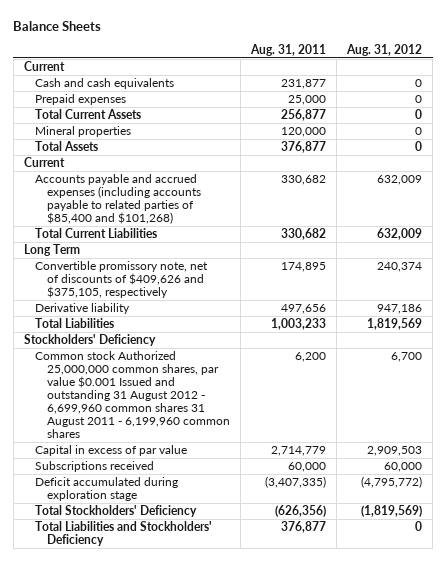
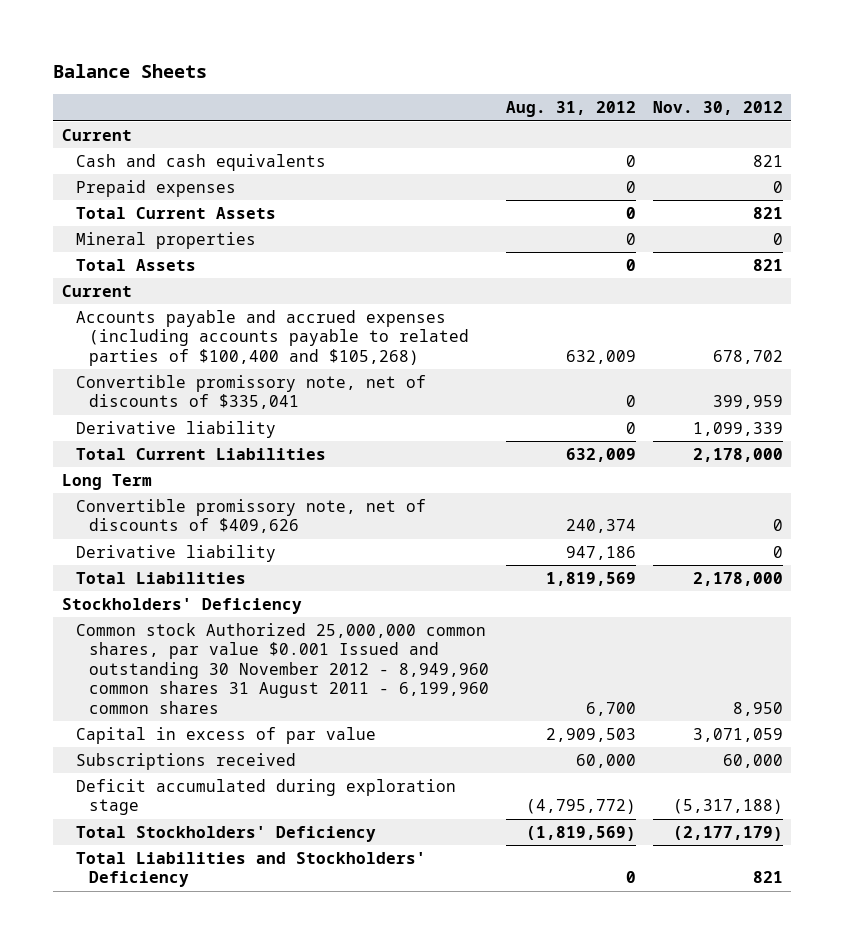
[250,43,327,56] Aug. 31, 2011 -> none
none -> [652,101,783,116] Nov. 30, 2012
[35,173,202,224] Accounts payable and accrued expenses (including accounts payable to related parties of $85,400 and $101,268) -> [75,309,470,366] Accounts payable and accrued expenses (including accounts payable to related parties of $100,400 and $105,268)
none -> [75,374,426,410] Convertible promissory note, net of discounts of $335,041
none -> [75,420,276,438] Derivative liability
[35,260,209,298] Convertible promissory note, net of discounts of $409,626 and $375,105, respectively -> [75,498,426,534] Convertible promissory note, net of discounts of $409,626
[35,350,231,438] Common stock Authorized 25,000,000 common shares, par value $0.001 Issued and outstanding 31 August 2012 - 6,699,960 common shares 31 August 2011 - 6,199,960 common shares -> [75,622,490,714] Common stock Authorized 25,000,000 common shares, par value $0.001 Issued and outstanding 30 November 2012 - 8,949,960 common shares 31 August 2011 - 6,199,960 common shares

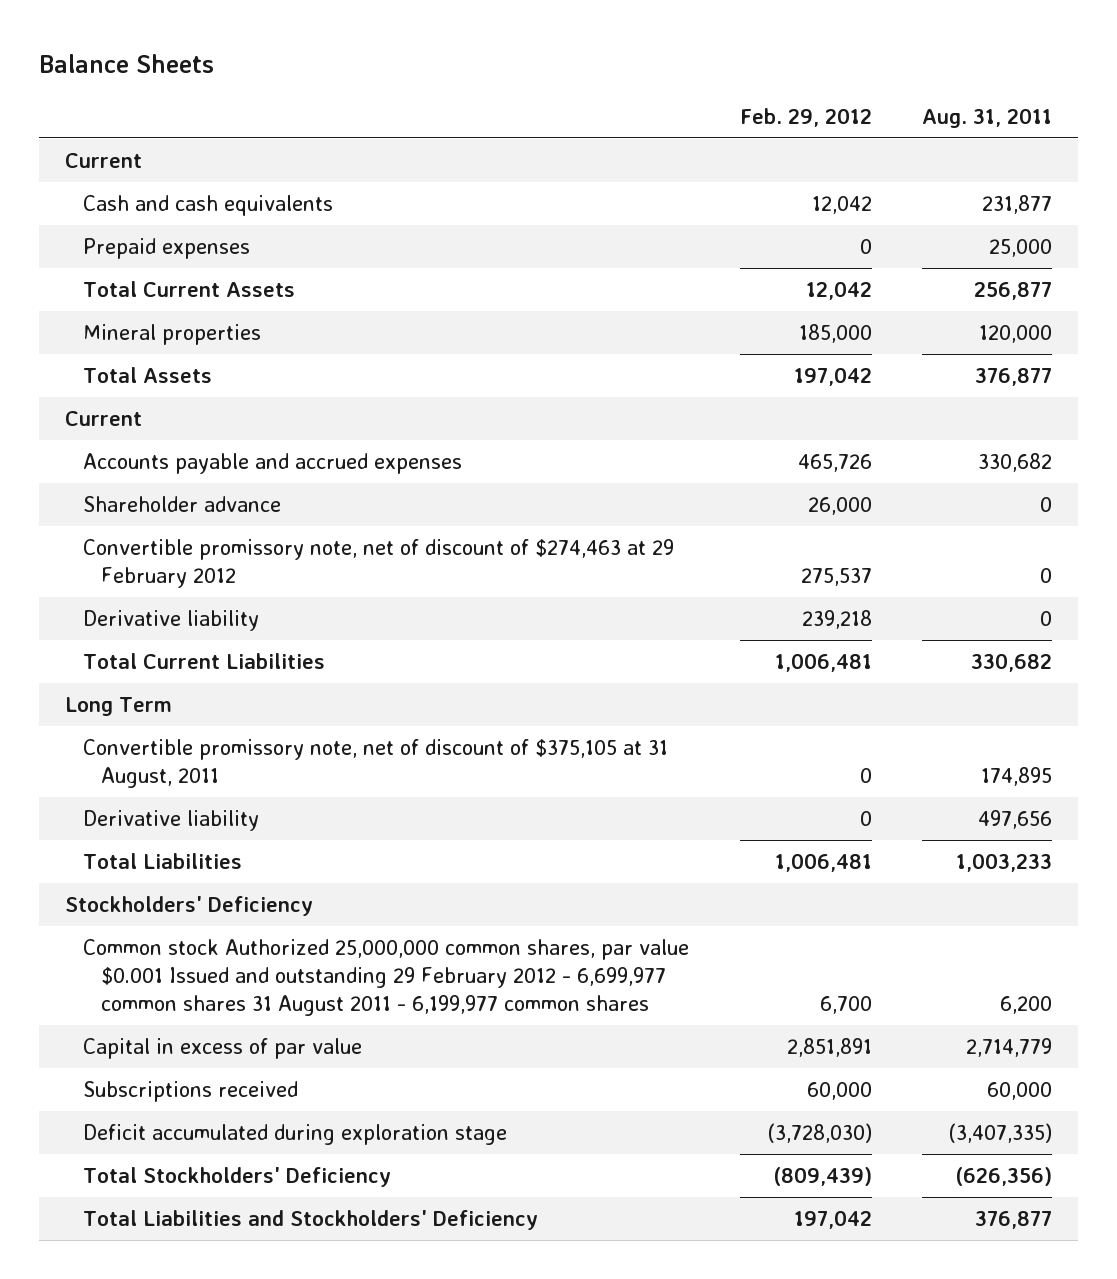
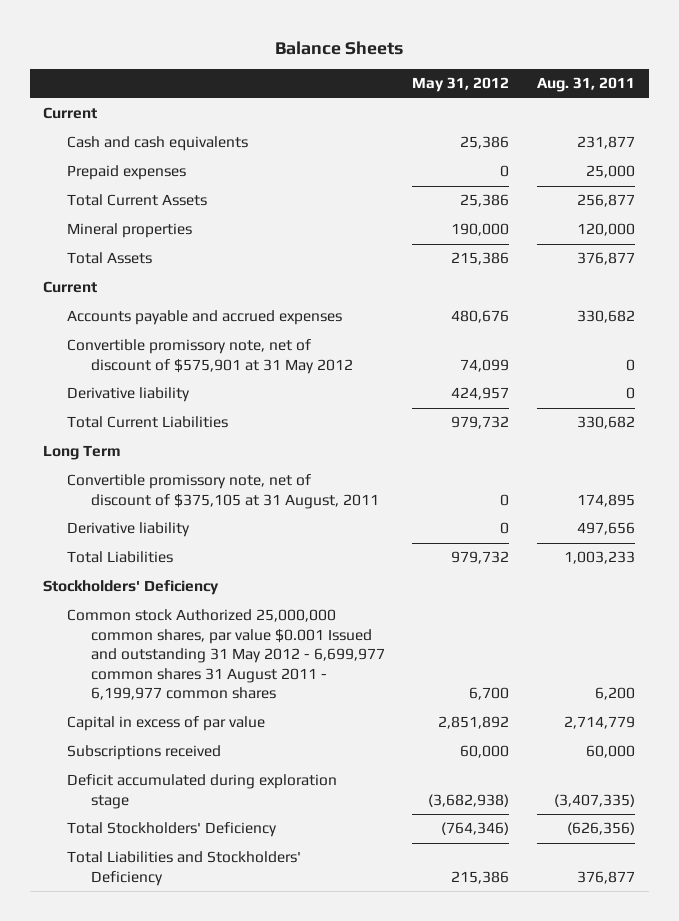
[739,107,872,127] Feb. 29, 2012 -> none
none -> [412,77,510,93] May 31, 2012
[82,495,281,512] Shareholder advance -> none
[82,538,674,588] Convertible promissory note, net of discount of $274,463 at 29 February 2012 -> [67,339,353,374] Convertible promissory note, net of discount of $575,901 at 31 May 2012
[82,938,689,1016] Common stock Authorized 25,000,000 common shares, par value $0.001 Issued and outstanding 29 February 2012 - 6,699,977 common shares 31 August 2011 - 6,199,977 common shares -> [67,609,385,701] Common stock Authorized 25,000,000 common shares, par value $0.001 Issued and outstanding 31 May 2012 - 6,699,977 common shares 31 August 2011 - 6,199,977 common shares

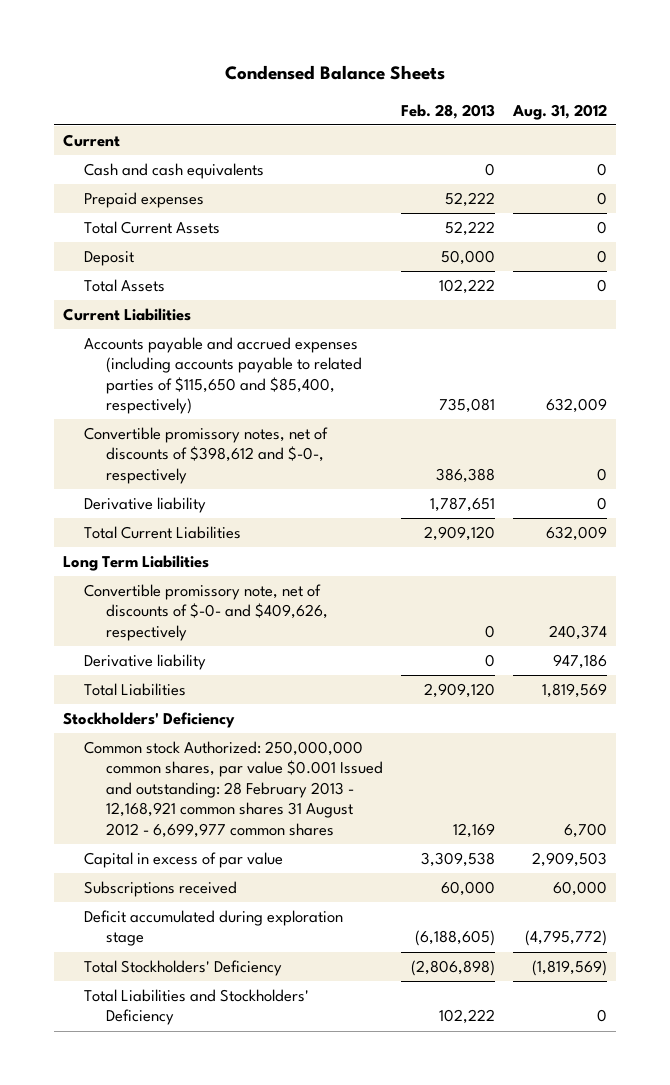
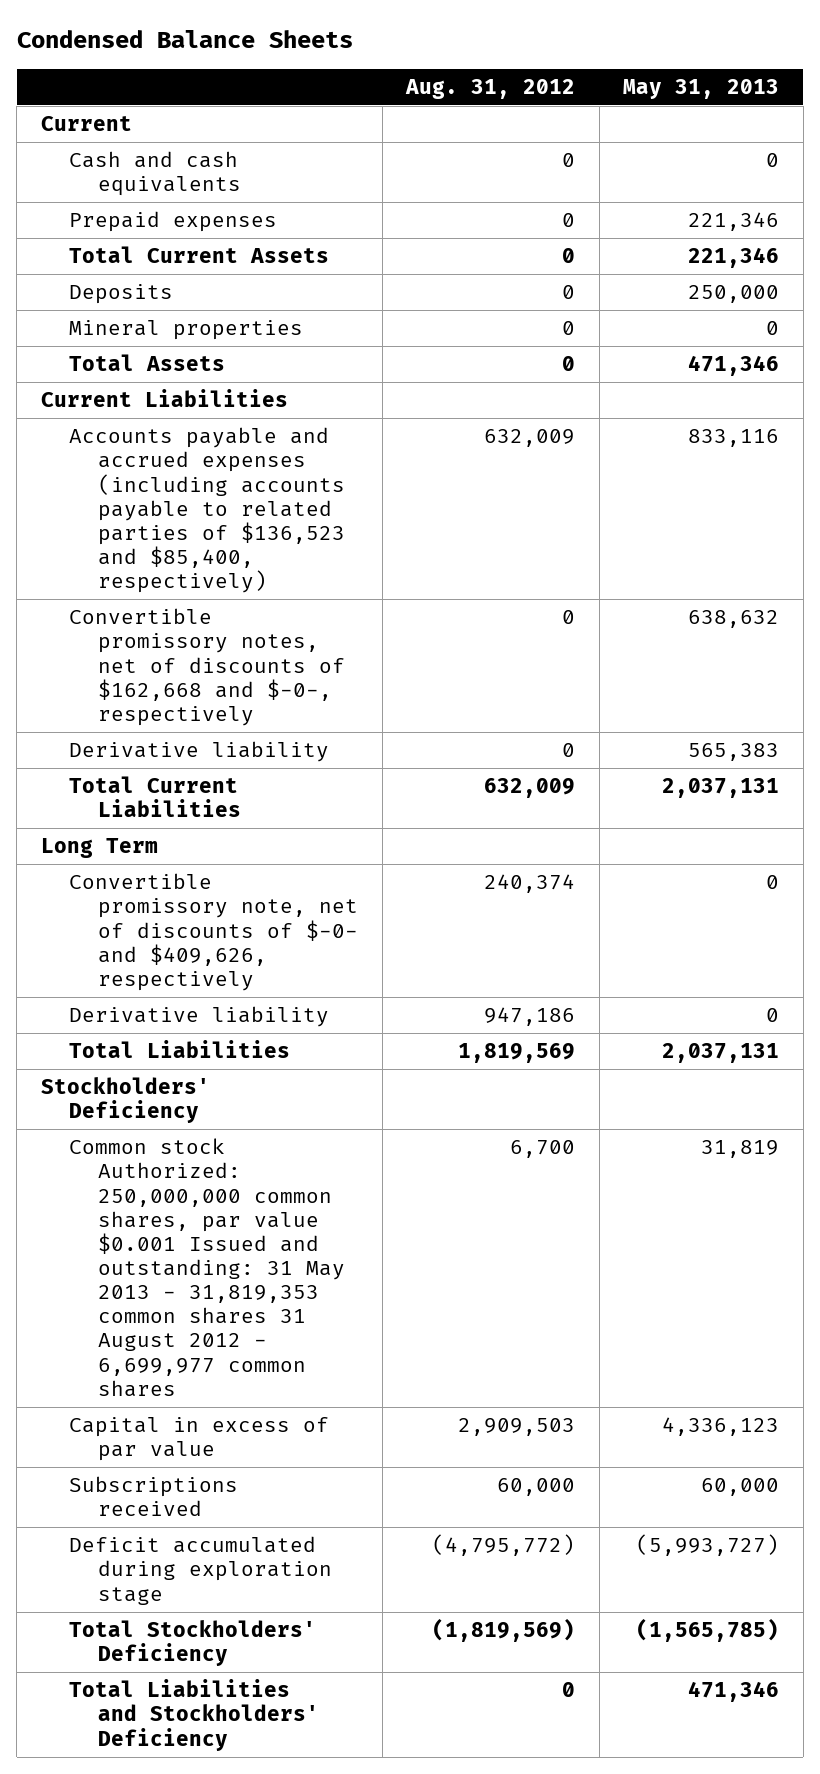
[401,103,496,119] Feb. 28, 2013 -> none
none -> [623,78,780,99] May 31, 2013
[84,251,135,267] Deposit -> [69,284,174,305] Deposits
none -> [69,320,304,341] Mineral properties
[84,337,362,415] Accounts payable and accrued expenses (including accounts payable to related parties of $115,650 and $85,400, respectively) -> [69,427,346,594] Accounts payable and accrued expenses (including accounts payable to related parties of $136,523 and $85,400, respectively)
[84,427,329,484] Convertible promissory notes, net of discounts of $398,612 and $-0-, respectively -> [69,608,346,726] Convertible promissory notes, net of discounts of $162,668 and $-0-, respectively
[62,555,209,572] Long Term Liabilities -> [40,838,158,859] Long Term
[84,741,383,838] Common stock Authorized: 250,000,000 common shares, par value $0.001 Issued and outstanding: 28 February 2013 - 12,168,921 common shares 31 August 2012 - 6,699,977 common shares -> [69,1138,346,1397] Common stock Authorized: 250,000,000 common shares, par value $0.001 Issued and outstanding: 31 May 2013 - 31,819,353 common shares 31 August 2012 - 6,699,977 common shares

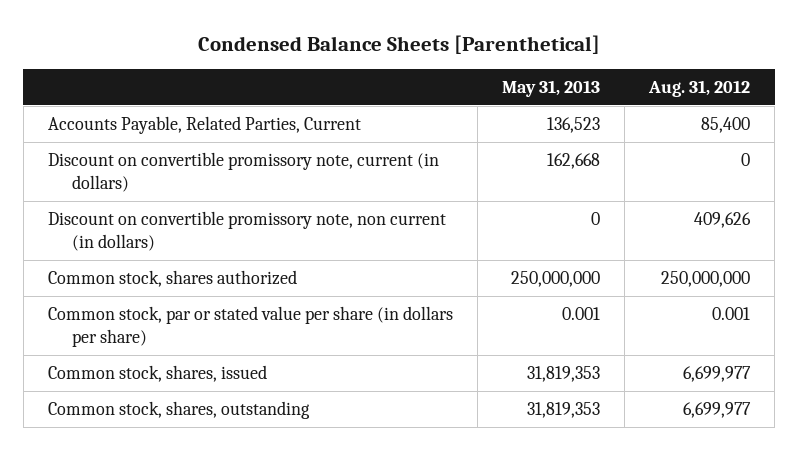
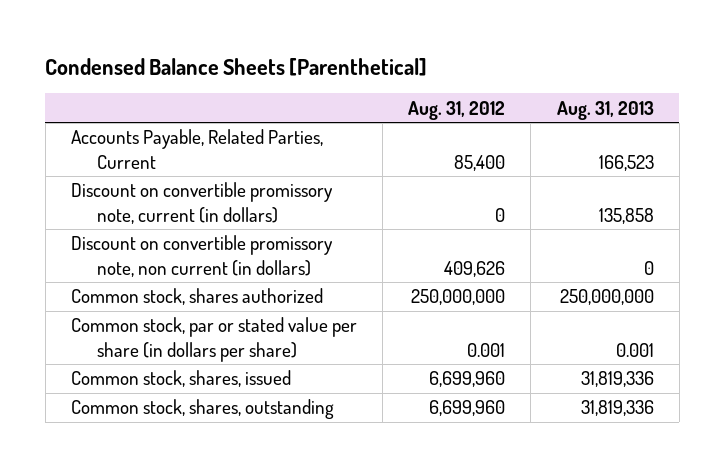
[501,80,600,98] May 31, 2013 -> none
none -> [556,100,654,120] Aug. 31, 2013
[683,366,752,383] 6,699,977 -> [429,371,506,388] 6,699,960
[683,402,752,419] 6,699,977 -> [429,400,506,417] 6,699,960

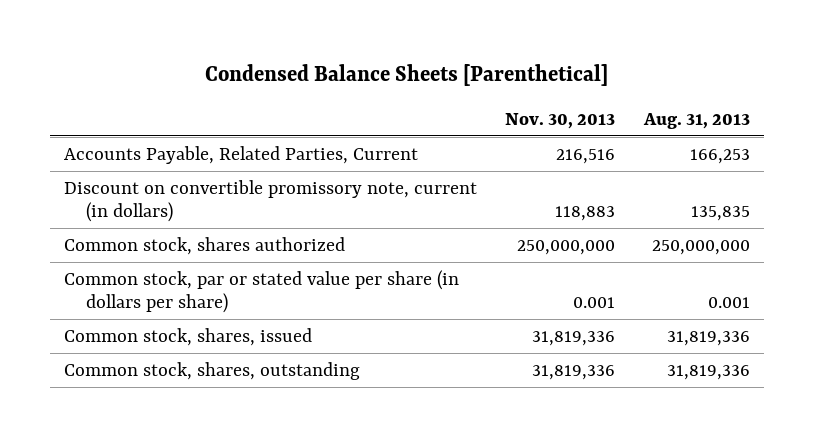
[408,100,506,120] Aug. 31, 2012 -> none
none -> [505,112,616,129] Nov. 30, 2013
[70,235,333,277] Discount on convertible promissory note, non current (in dollars) -> none
[598,154,654,171] 166,523 -> [689,148,750,164] 166,253
[598,207,654,224] 135,858 -> [690,206,750,222] 135,835

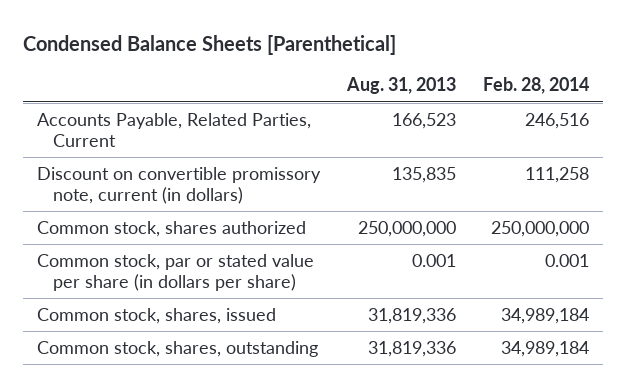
[505,112,616,129] Nov. 30, 2013 -> none
none -> [483,77,590,95] Feb. 28, 2014
[689,148,750,164] 166,253 -> [392,112,457,129] 166,523

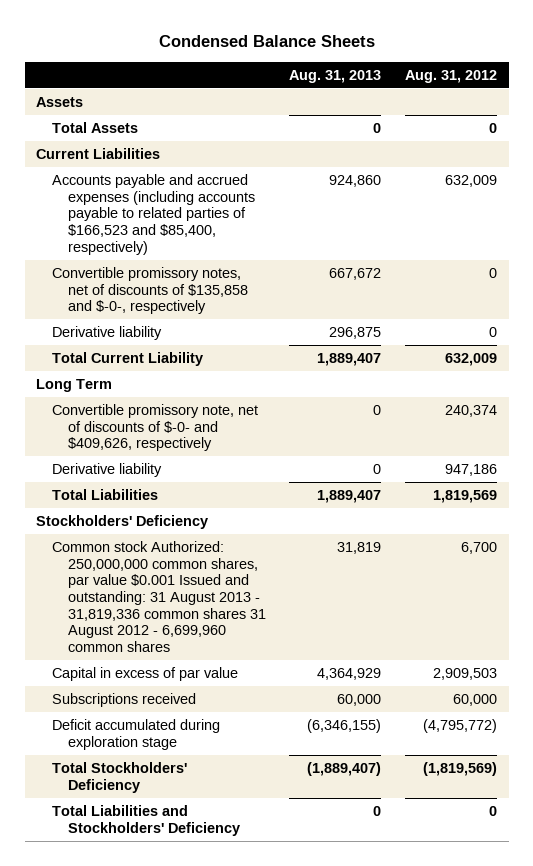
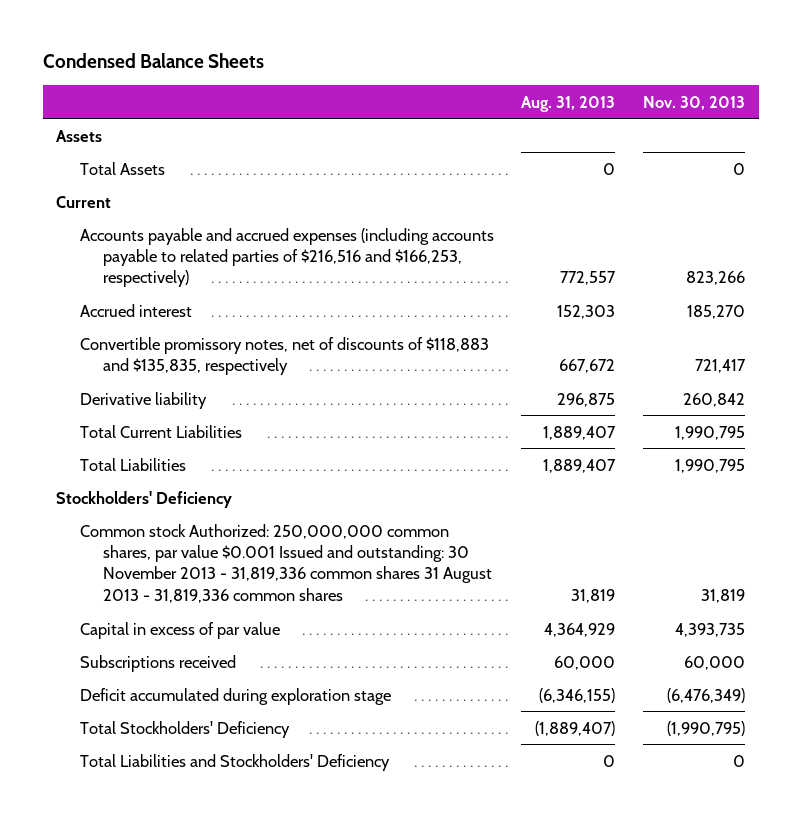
[404,69,497,83] Aug. 31, 2012 -> none
none -> [643,95,746,110] Nov. 30, 2013
[36,148,161,160] Current Liabilities -> [56,195,112,208] Current
[52,174,256,255] Accounts payable and accrued expenses (including accounts payable to related parties of $166,523 and $85,400, respectively) -> [79,227,494,288] Accounts payable and accrued expenses (including accounts payable to related parties of $216,516 and $166,253, respectively)
[329,175,382,188] 924,860 -> [560,271,617,286] 772,557
none -> [79,303,192,317] Accrued interest
[52,267,249,315] Convertible promissory notes, net of discounts of $135,858 and $-0-, respectively -> [79,336,489,375] Convertible promissory notes, net of discounts of $118,883 and $135,835, respectively
[36,379,113,393] Long Term -> none
[52,404,259,452] Convertible promissory note, net of discounts of $-0- and $409,626, respectively -> none
[52,463,163,478] Derivative liability -> none
[52,352,204,367] Total Current Liability -> [79,424,242,438] Total Current Liabilities
[52,541,267,653] Common stock Authorized: 250,000,000 common shares, par value $0.001 Issued and outstanding: 31 August 2013 - 31,819,336 common shares 31 August 2012 - 6,699,960 common shares -> [79,523,493,603] Common stock Authorized: 250,000,000 common shares, par value $0.001 Issued and outstanding: 30 November 2013 - 31,819,336 common shares 31 August 2013 - 31,819,336 common shares

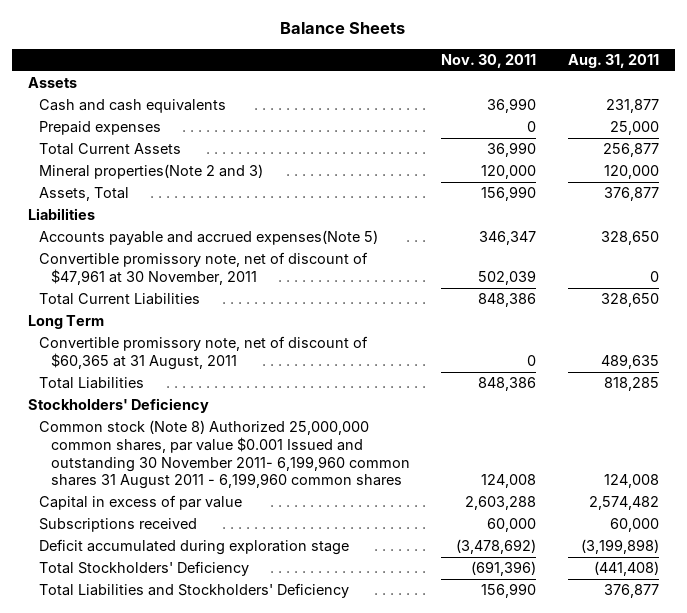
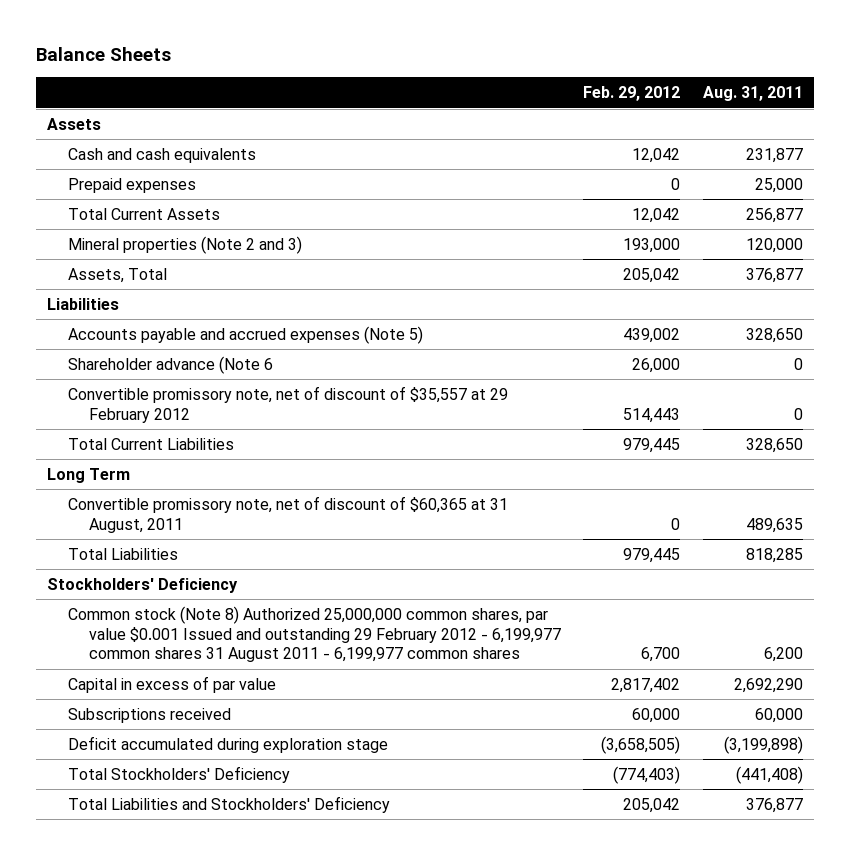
[441,54,537,69] Nov. 30, 2011 -> none
none -> [583,86,681,102] Feb. 29, 2012
[39,164,264,180] Mineral properties(Note 2 and 3) -> [67,236,302,255] Mineral properties (Note 2 and 3)
[39,230,379,246] Accounts payable and accrued expenses(Note 5) -> [67,326,423,345] Accounts payable and accrued expenses (Note 5)
none -> [67,356,273,375] Shareholder advance (Note 6
[39,252,369,285] Convertible promissory note, net of discount of $47,961 at 30 November, 2011 -> [67,386,508,423] Convertible promissory note, net of discount of $35,557 at 29 February 2012
[39,420,410,490] Common stock (Note 8) Authorized 25,000,000 common shares, par value $0.001 Issued and outstanding 30 November 2011- 6,199,960 common shares 31 August 2011 - 6,199,960 common shares -> [67,606,561,663] Common stock (Note 8) Authorized 25,000,000 common shares, par value $0.001 Issued and outstanding 29 February 2012 - 6,199,977 common shares 31 August 2011 - 6,199,977 common shares
[604,474,660,489] 124,008 -> [763,647,803,663] 6,200
[589,496,660,511] 2,574,482 -> [733,678,803,694] 2,692,290

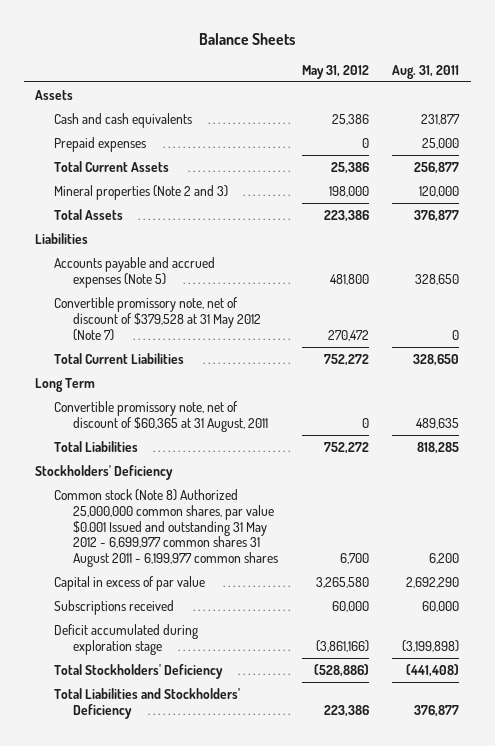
[583,86,681,102] Feb. 29, 2012 -> none
none -> [301,64,369,79] May 31, 2012
[67,268,167,284] Assets, Total -> [54,208,124,220] Total Assets
[67,356,273,375] Shareholder advance (Note 6 -> none
[67,386,508,423] Convertible promissory note, net of discount of $35,557 at 29 February 2012 -> [54,296,262,341] Convertible promissory note, net of discount of $379,528 at 31 May 2012 (Note 7)
[67,606,561,663] Common stock (Note 8) Authorized 25,000,000 common shares, par value $0.001 Issued and outstanding 29 February 2012 - 6,199,977 common shares 31 August 2011 - 6,199,977 common shares -> [54,488,279,568] Common stock (Note 8) Authorized 25,000,000 common shares, par value $0.001 Issued and outstanding 31 May 2012 - 6,699,977 common shares 31 August 2011 - 6,199,977 common shares

